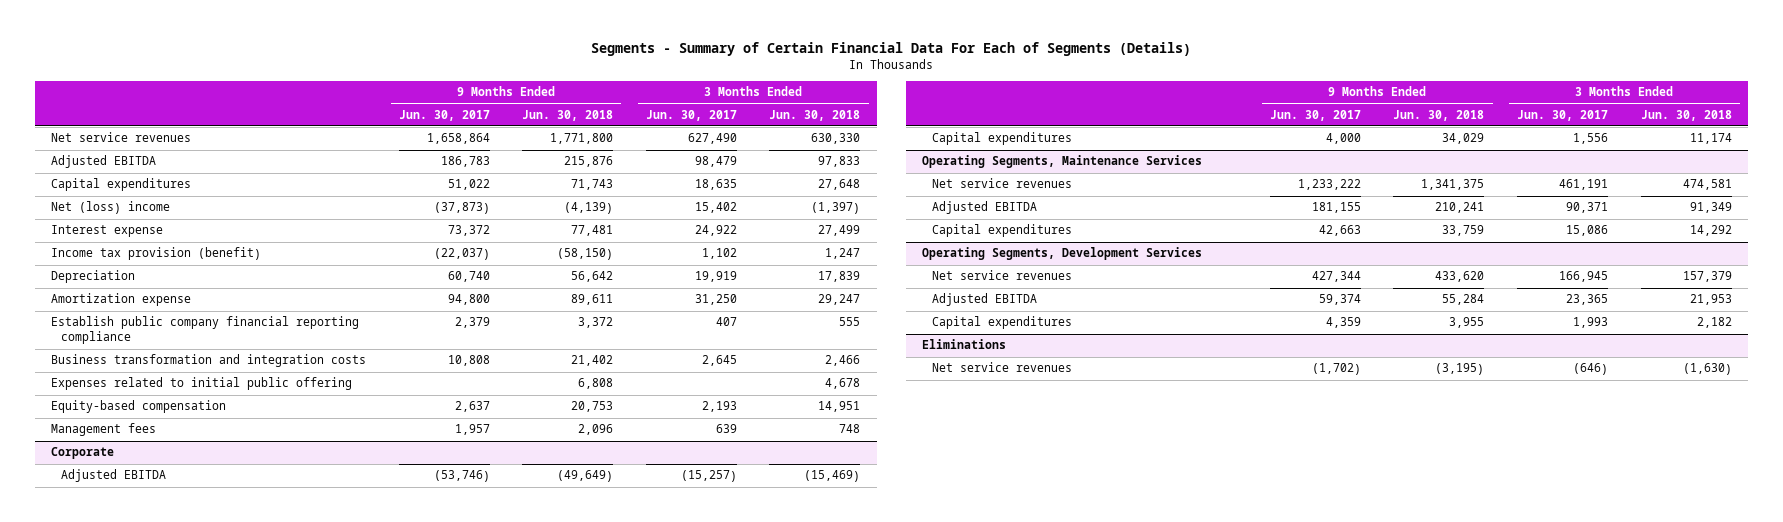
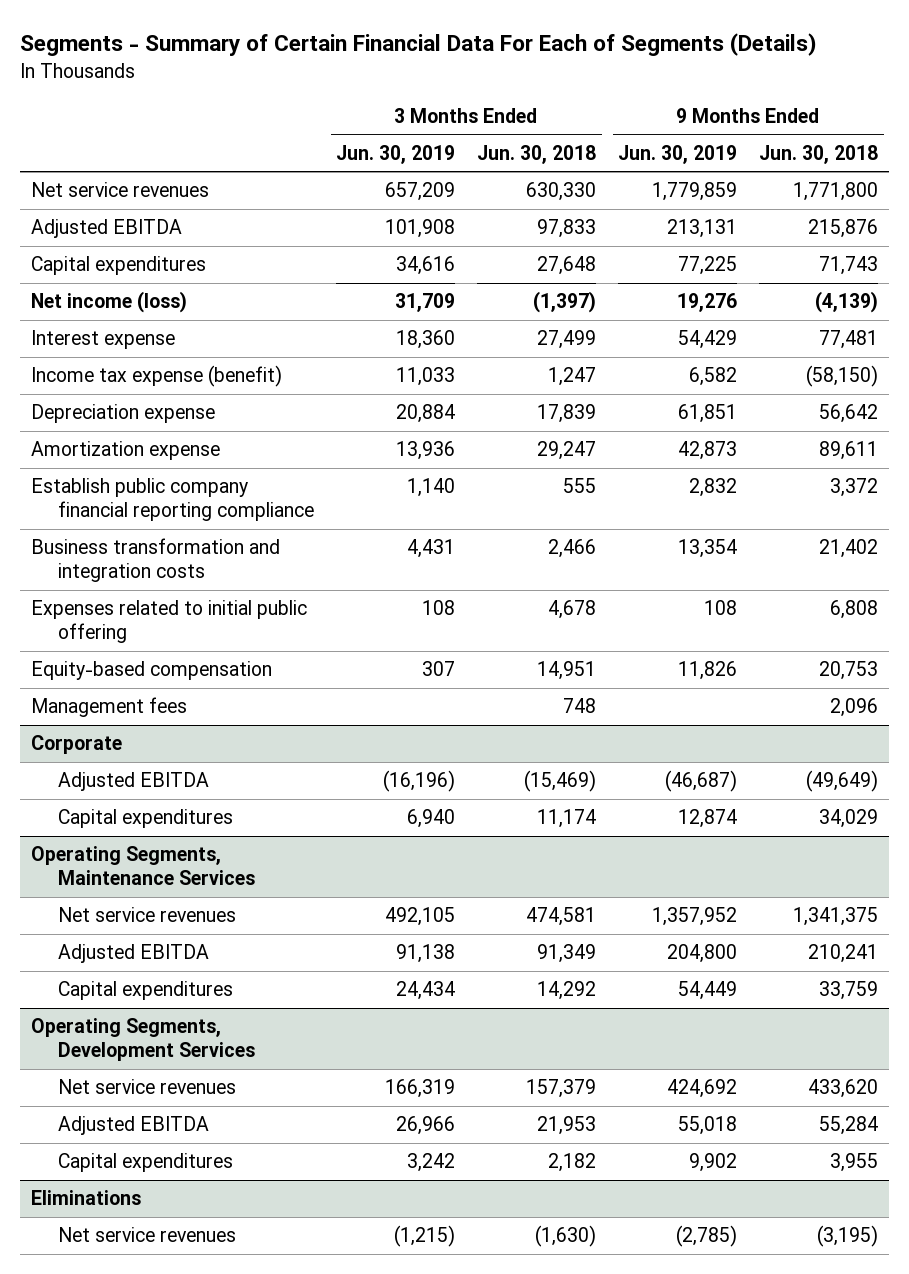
[398,109,490,121] Jun. 30, 2017 -> none
[645,109,737,121] Jun. 30, 2017 -> none
none -> [336,144,456,164] Jun. 30, 2019
none -> [618,144,738,164] Jun. 30, 2019
[51,201,171,215] Net (loss) income -> [31,291,188,314] Net income (loss)
[51,247,262,261] Income tax provision (benefit) -> [31,365,283,388] Income tax expense (benefit)
[51,270,136,284] Depreciation -> [31,404,216,424] Depreciation expense

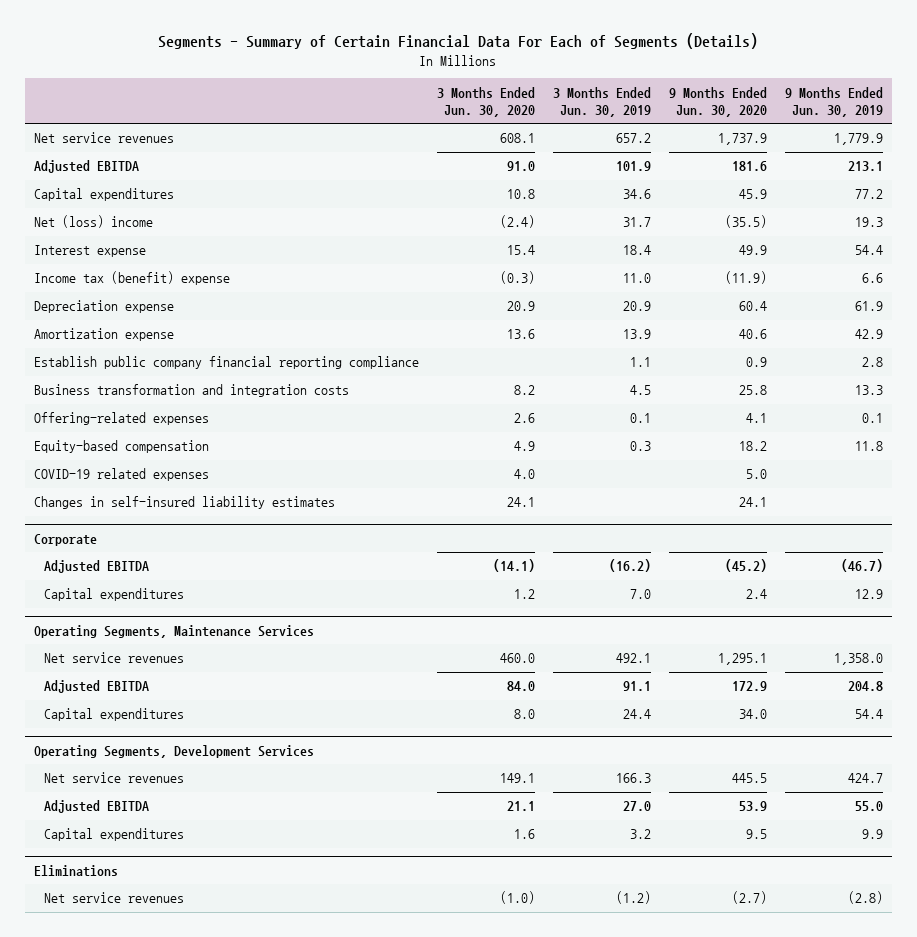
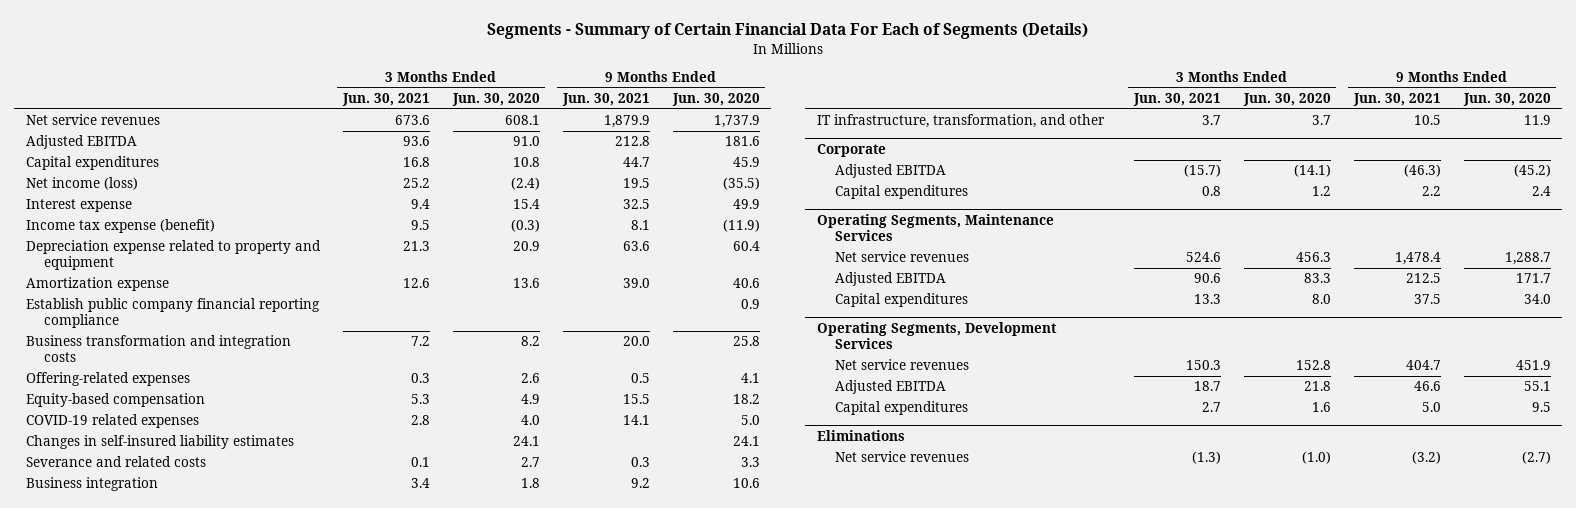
[552,86,651,117] 3 Months Ended Jun. 30, 2019 -> none
[784,86,883,117] 9 Months Ended Jun. 30, 2019 -> none
none -> [341,93,430,107] Jun. 30, 2021
none -> [561,93,650,107] Jun. 30, 2021
[34,215,154,229] Net (loss) income -> [25,177,138,191] Net income (loss)
[34,271,231,286] Income tax (benefit) expense -> [25,219,215,234] Income tax expense (benefit)
[34,300,175,314] Depreciation expense -> [25,240,321,271] Depreciation expense related to property and equipment
none -> [25,456,206,468] Severance and related costs
none -> [25,477,158,492] Business integration
none -> [816,114,1105,129] IT infrastructure, transformation, and other
[499,653,535,664] 460.0 -> [1295,252,1331,263] 456.3
[717,653,767,666] 1,295.1 -> [1504,252,1551,266] 1,288.7
[506,681,535,692] 84.0 -> [1303,273,1331,284] 83.3
[731,681,767,692] 172.9 -> [1515,273,1551,284] 171.7
[499,773,535,784] 149.1 -> [1295,360,1331,371] 152.8
[731,773,767,784] 445.5 -> [1515,360,1551,371] 451.9
[506,801,535,812] 21.1 -> [1303,381,1331,392] 21.8
[738,801,767,812] 53.9 -> [1523,381,1551,392] 55.1

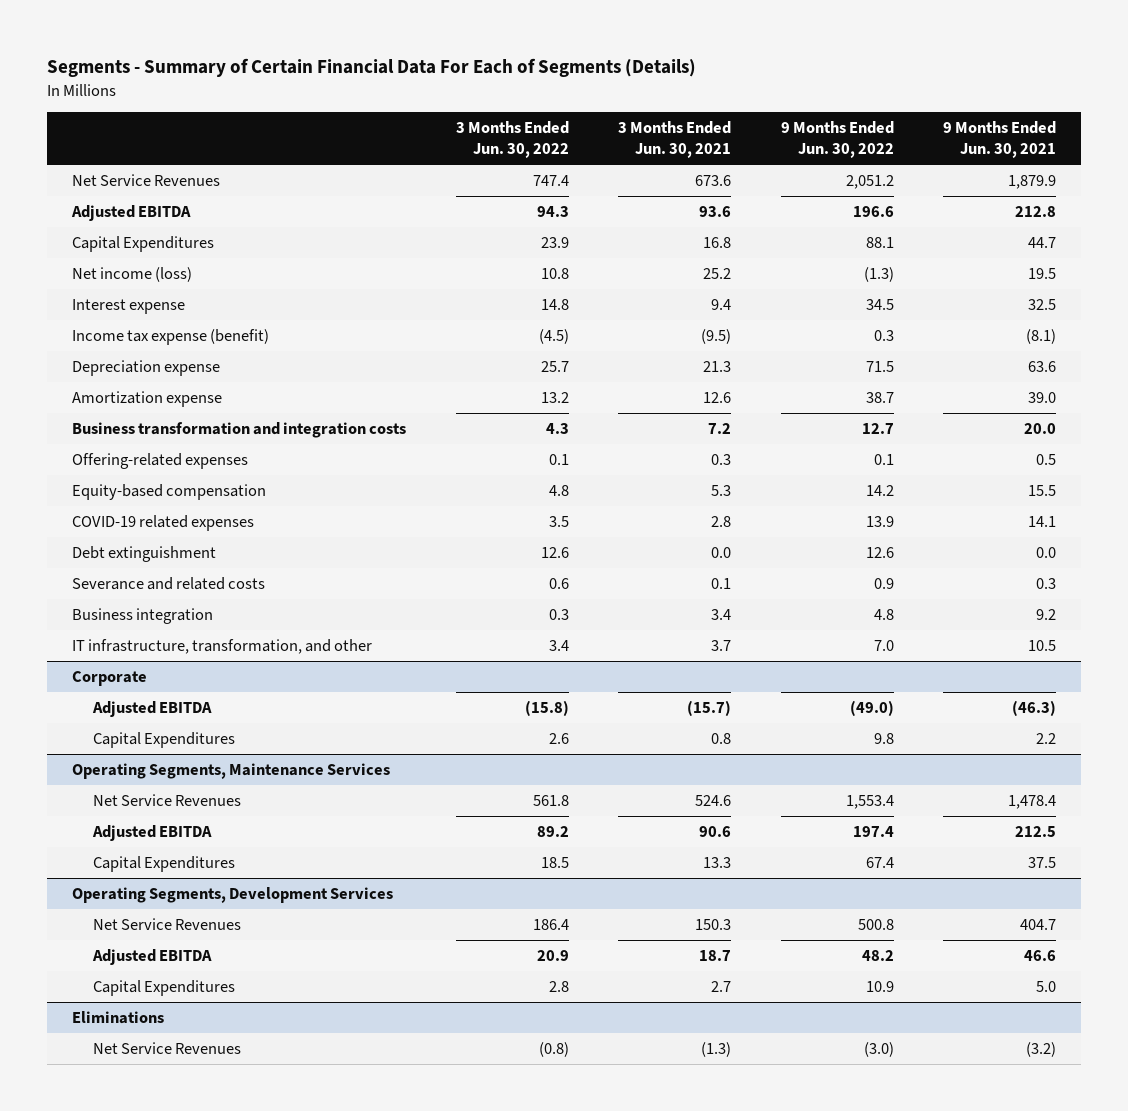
[451,93,540,107] Jun. 30, 2020 -> none
[671,93,760,107] Jun. 30, 2020 -> none
none -> [455,121,569,159] 3 Months Ended Jun. 30, 2022
none -> [780,121,894,159] 9 Months Ended Jun. 30, 2022
[25,114,160,126] Net service revenues -> [72,174,221,187] Net Service Revenues
[25,156,159,171] Capital expenditures -> [72,236,215,253] Capital Expenditures
[410,220,430,231] 9.5 -> [701,329,732,345] (9.5)
[630,220,650,231] 8.1 -> [1026,329,1057,345] (8.1)
[25,240,321,271] Depreciation expense related to property and equipment -> [72,360,221,377] Depreciation expense
[25,298,320,329] Establish public company financial reporting compliance -> none
[25,435,294,450] Changes in self-insured liability estimates -> none
none -> [72,546,217,563] Debt extinguishment
[835,185,969,200] Capital expenditures -> [93,732,236,749] Capital Expenditures
[835,251,970,263] Net service revenues -> [93,794,242,807] Net Service Revenues
[835,293,969,308] Capital expenditures -> [93,856,236,873] Capital Expenditures
[835,359,970,371] Net service revenues -> [93,918,242,931] Net Service Revenues
[835,401,969,416] Capital expenditures -> [93,980,236,997] Capital Expenditures
[835,451,970,463] Net service revenues -> [93,1042,242,1055] Net Service Revenues

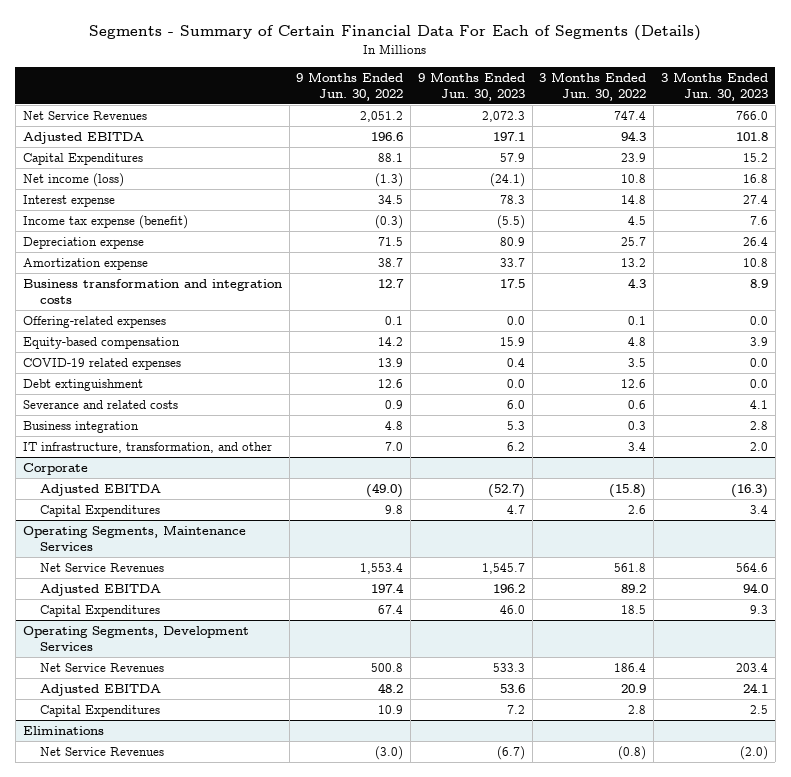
[618,121,732,159] 3 Months Ended Jun. 30, 2021 -> none
[943,121,1057,159] 9 Months Ended Jun. 30, 2021 -> none
none -> [417,72,525,101] 9 Months Ended Jun. 30, 2023
none -> [660,72,768,101] 3 Months Ended Jun. 30, 2023
[538,329,569,345] (4.5) -> [628,216,647,226] 4.5
[873,330,894,342] 0.3 -> [375,215,404,230] (0.3)

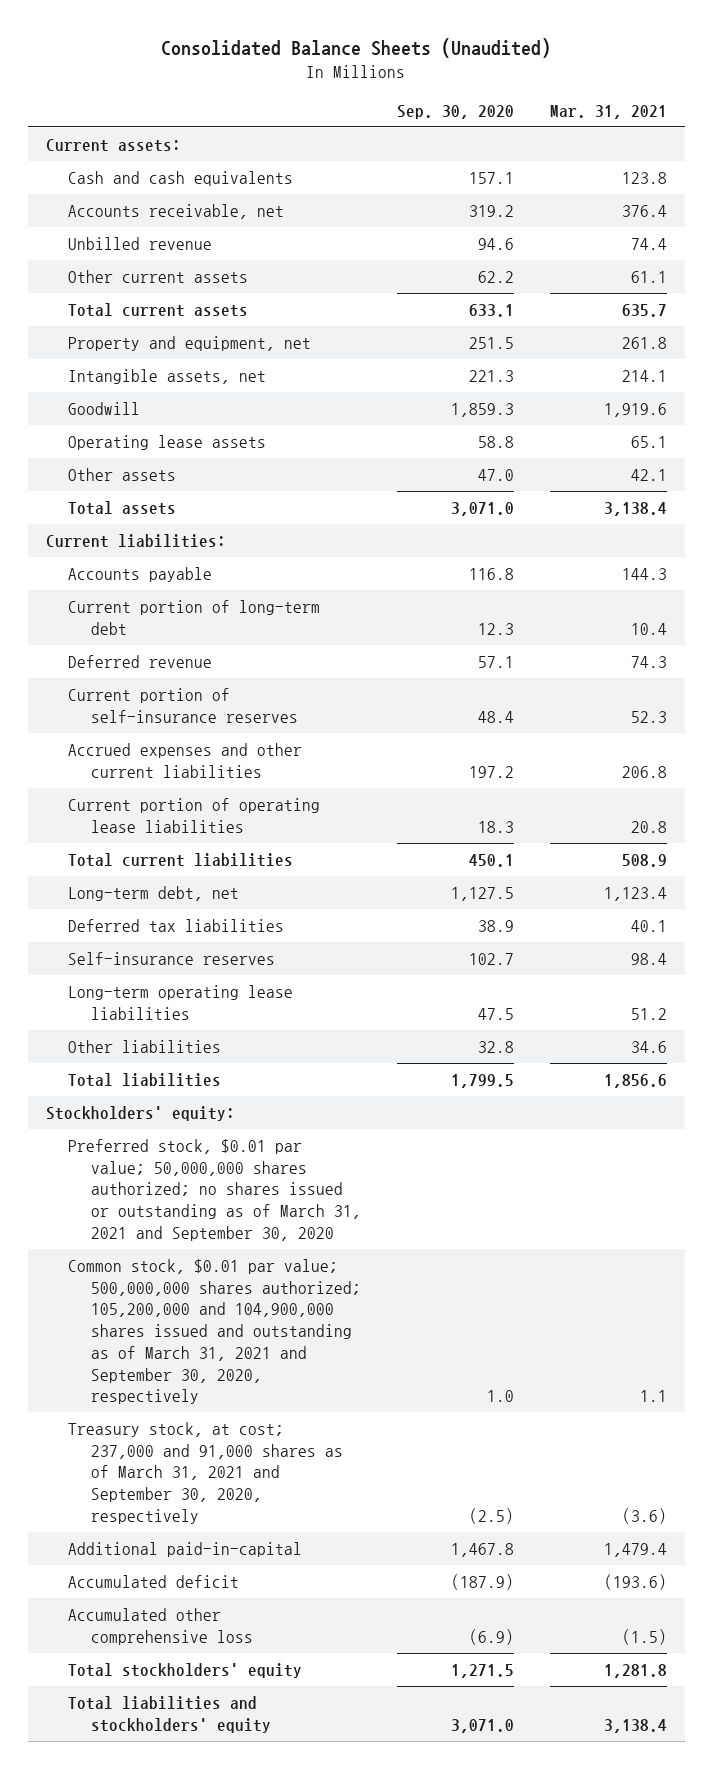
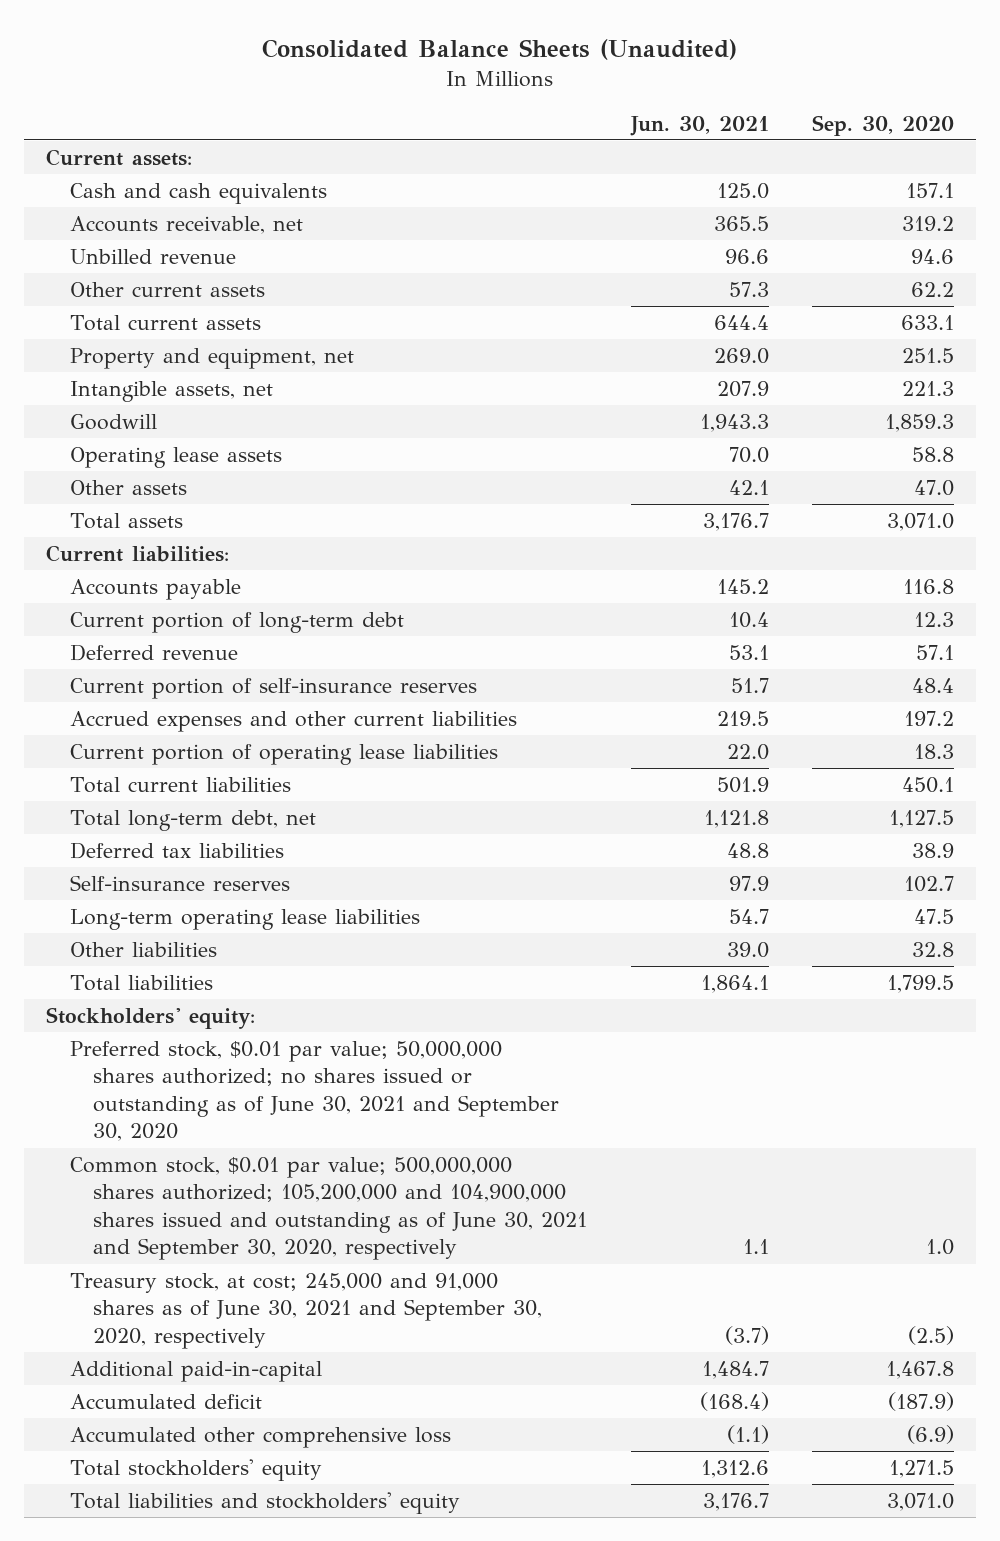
[550,104,668,119] Mar. 31, 2021 -> none
none -> [629,115,769,136] Jun. 30, 2021
[68,885,240,901] Long-term debt, net -> [69,809,316,831] Total long-term debt, net
[68,1138,361,1241] Preferred stock, $0.01 par value; 50,000,000 shares authorized; no shares issued or outstanding as of March 31, 2021 and September 30, 2020 -> [69,1040,560,1142] Preferred stock, $0.01 par value; 50,000,000 shares authorized; no shares issued or outstanding as of June 30, 2021 and September 30, 2020
[68,1258,361,1405] Common stock, $0.01 par value; 500,000,000 shares authorized; 105,200,000 and 104,900,000 shares issued and outstanding as of March 31, 2021 and September 30, 2020, respectively -> [69,1156,588,1261] Common stock, $0.01 par value; 500,000,000 shares authorized; 105,200,000 and 104,900,000 shares issued and outstanding as of June 30, 2021 and September 30, 2020, respectively
[68,1421,343,1524] Treasury stock, at cost; 237,000 and 91,000 shares as of March 31, 2021 and September 30, 2020, respectively -> [69,1272,543,1349] Treasury stock, at cost; 245,000 and 91,000 shares as of June 30, 2021 and September 30, 2020, respectively

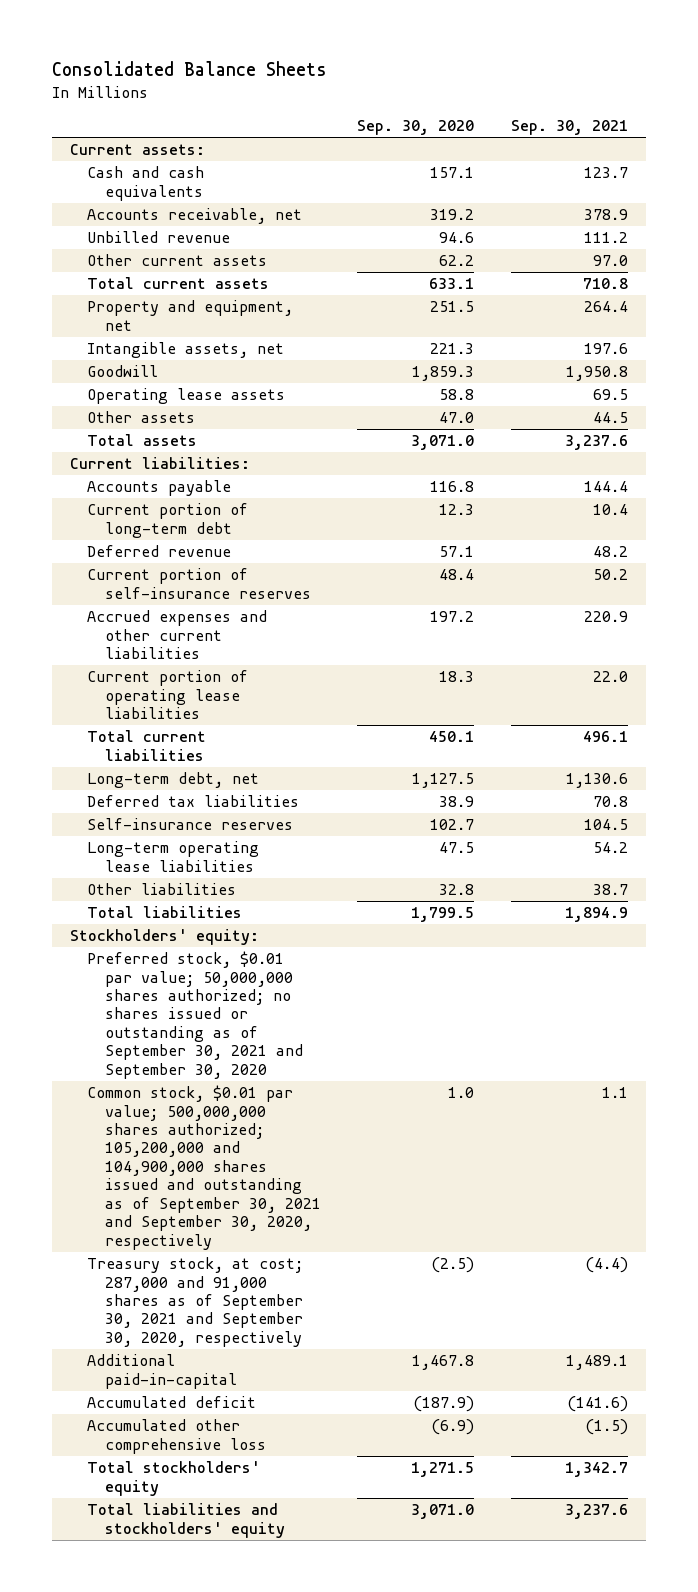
[261,38,737,60] Consolidated Balance Sheets (Unaudited) -> [51,61,327,77] Consolidated Balance Sheets
[629,115,769,136] Jun. 30, 2021 -> none
none -> [510,119,628,135] Sep. 30, 2021
[69,809,316,831] Total long-term debt, net -> [87,772,260,789] Long-term debt, net
[69,1040,560,1142] Preferred stock, $0.01 par value; 50,000,000 shares authorized; no shares issued or outstanding as of June 30, 2021 and September 30, 2020 -> [87,951,303,1079] Preferred stock, $0.01 par value; 50,000,000 shares authorized; no shares issued or outstanding as of September 30, 2021 and September 30, 2020
[69,1156,588,1261] Common stock, $0.01 par value; 500,000,000 shares authorized; 105,200,000 and 104,900,000 shares issued and outstanding as of June 30, 2021 and September 30, 2020, respectively -> [87,1085,321,1250] Common stock, $0.01 par value; 500,000,000 shares authorized; 105,200,000 and 104,900,000 shares issued and outstanding as of September 30, 2021 and September 30, 2020, respectively
[69,1272,543,1349] Treasury stock, at cost; 245,000 and 91,000 shares as of June 30, 2021 and September 30, 2020, respectively -> [87,1257,304,1347] Treasury stock, at cost; 287,000 and 91,000 shares as of September 30, 2021 and September 30, 2020, respectively

